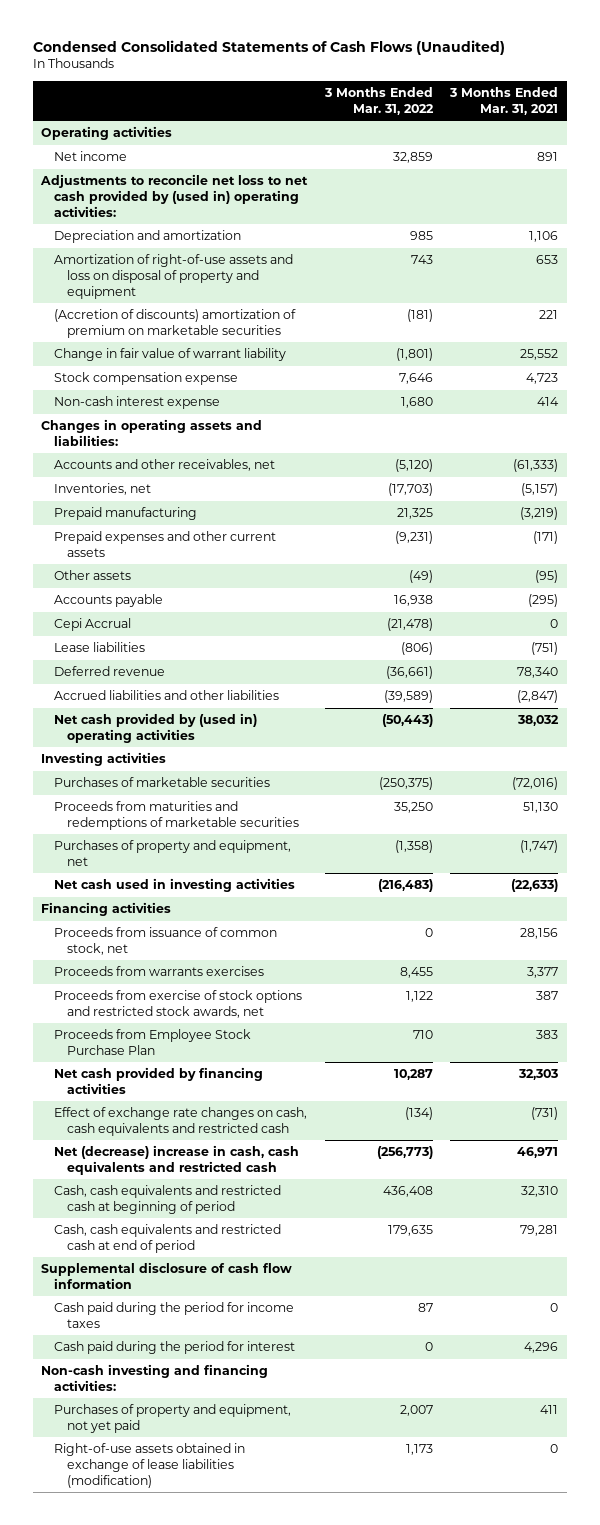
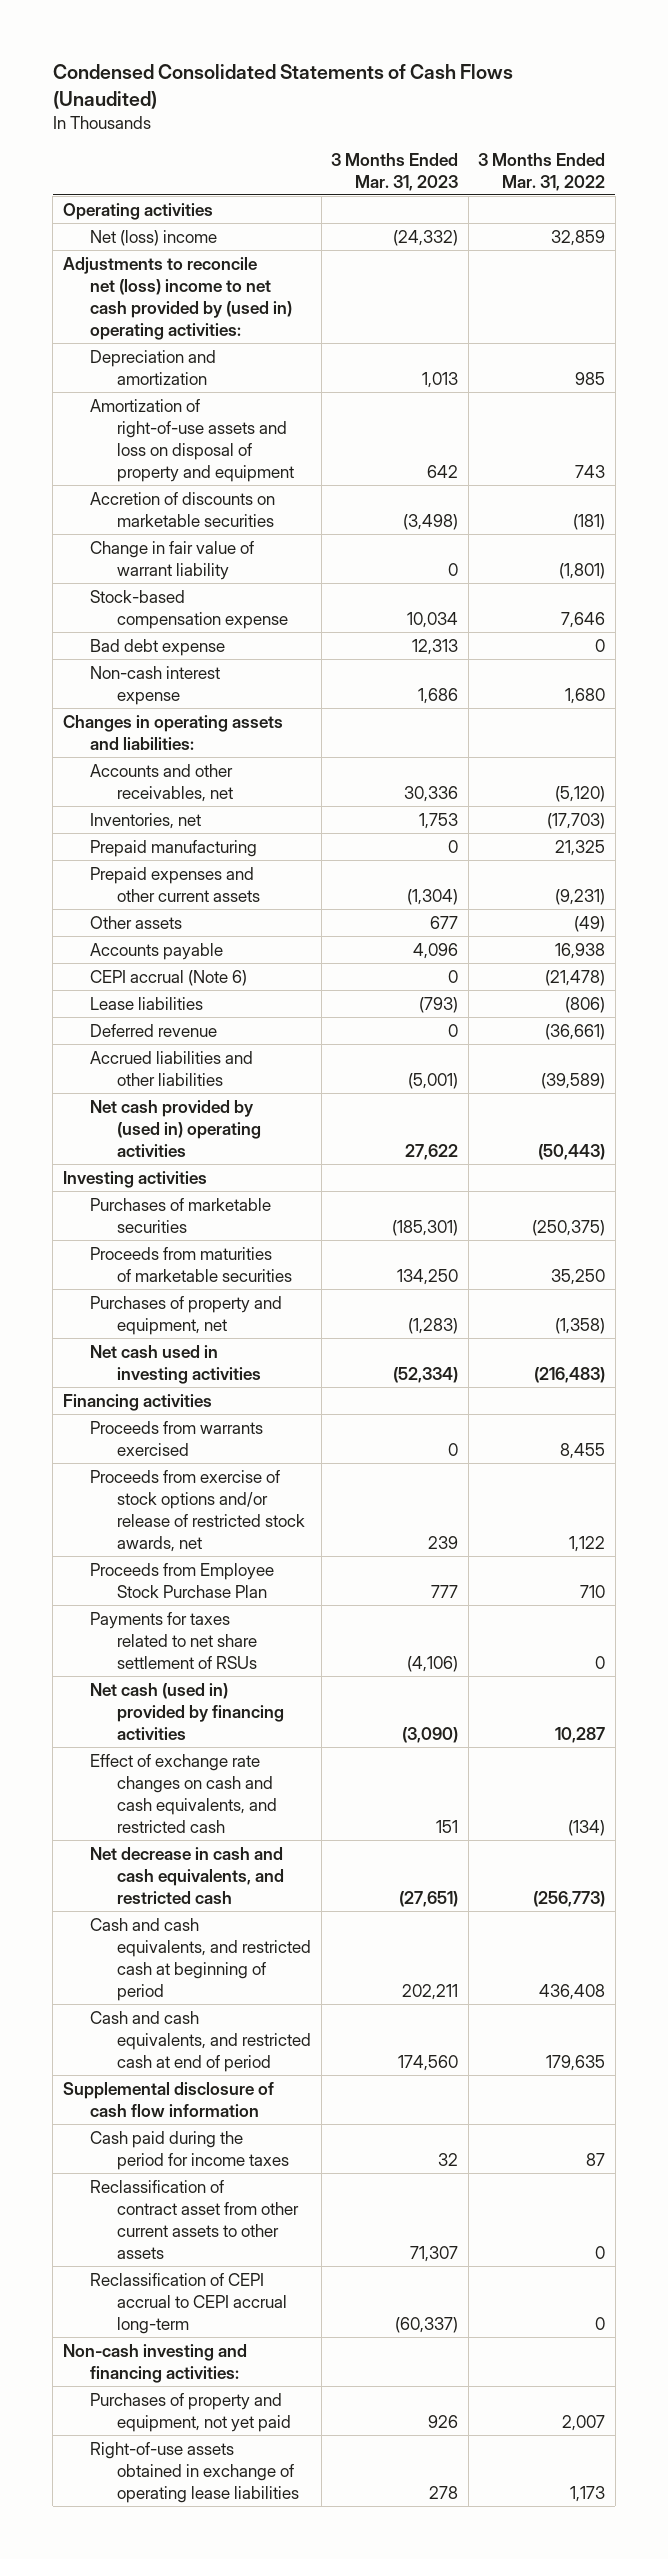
[449,86,559,115] 3 Months Ended Mar. 31, 2021 -> none
none -> [331,152,459,191] 3 Months Ended Mar. 31, 2023
[54,151,128,162] Net income -> [89,229,217,246] Net (loss) income
[40,174,309,217] Adjustments to reconcile net loss to net cash provided by (used in) operating activities: -> [62,256,292,340] Adjustments to reconcile net (loss) income to net cash provided by (used in) operating activities:
[54,309,297,338] (Accretion of discounts) amortization of premium on marketable securities -> [89,491,275,527] Accretion of discounts on marketable securities
[54,372,239,386] Stock compensation expense -> [89,589,288,629] Stock-based compensation expense
none -> [89,638,225,656] Bad debt expense
[54,618,132,632] Cepi Accrual -> [89,969,247,986] CEPI accrual (Note 6)
[54,801,300,830] Proceeds from maturities and redemptions of marketable securities -> [89,1246,292,1282] Proceeds from maturities of marketable securities
[54,927,278,955] Proceeds from issuance of common stock, net -> none
[54,966,265,977] Proceeds from warrants exercises -> [89,1420,263,1456] Proceeds from warrants exercised
[54,990,303,1018] Proceeds from exercise of stock options and restricted stock awards, net -> [89,1469,305,1552] Proceeds from exercise of stock options and/or release of restricted stock awards, net
none -> [89,1611,257,1669] Payments for taxes related to net share settlement of RSUs
[54,1067,264,1094] Net cash provided by financing activities -> [89,1682,284,1740] Net cash (used in) provided by financing activities
[54,1107,308,1136] Effect of exchange rate changes on cash, cash equivalents and restricted cash -> [89,1753,277,1833] Effect of exchange rate changes on cash and cash equivalents, and restricted cash
[54,1145,300,1175] Net (decrease) increase in cash, cash equivalents and restricted cash -> [89,1846,284,1904] Net decrease in cash and cash equivalents, and restricted cash
[54,1185,282,1214] Cash, cash equivalents and restricted cash at beginning of period -> [89,1917,311,2001] Cash and cash equivalents, and restricted cash at beginning of period
[54,1224,282,1253] Cash, cash equivalents and restricted cash at end of period -> [89,2010,311,2072] Cash and cash equivalents, and restricted cash at end of period
[54,1341,296,1355] Cash paid during the period for interest -> none
none -> [89,2179,299,2259] Reclassification of contract asset from other current assets to other assets
none -> [89,2272,287,2334] Reclassification of CEPI accrual to CEPI accrual long-term
[54,1443,246,1488] Right-of-use assets obtained in exchange of lease liabilities (modification) -> [89,2441,299,2503] Right-of-use assets obtained in exchange of operating lease liabilities

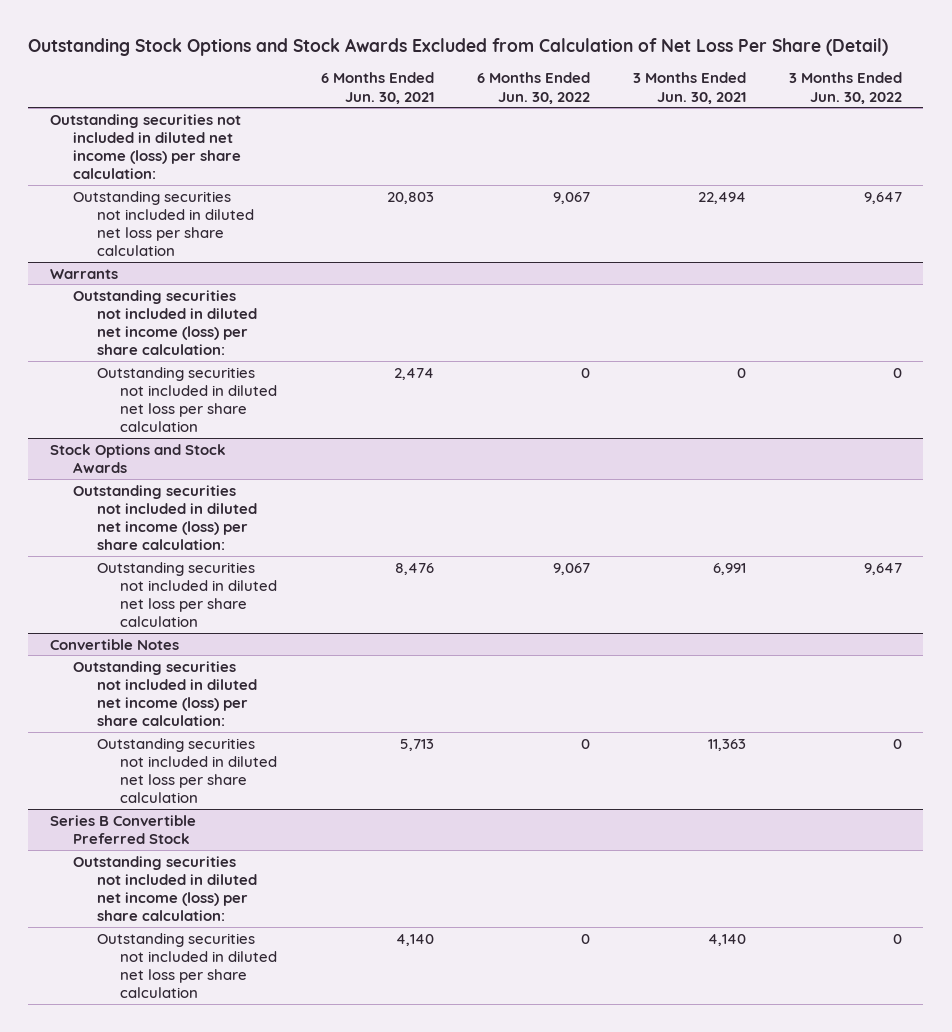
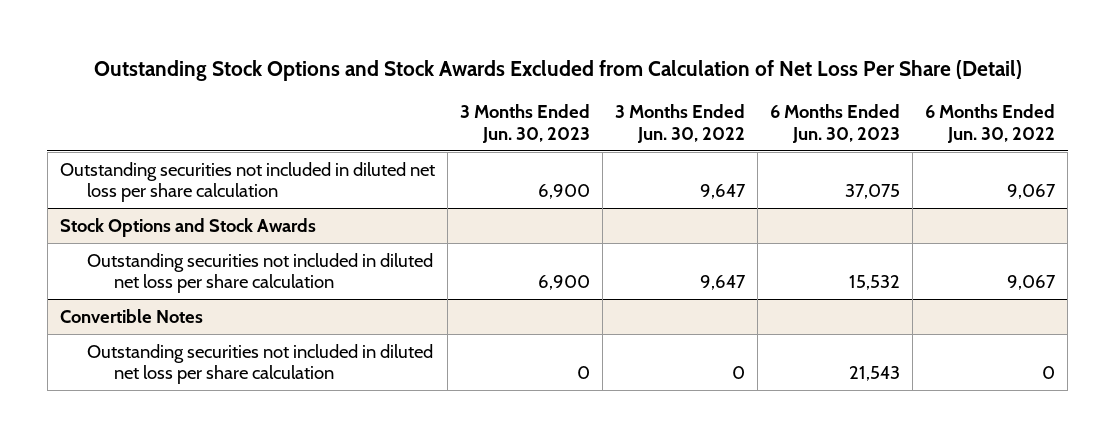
[320,72,434,104] 6 Months Ended Jun. 30, 2021 -> none
[632,72,746,104] 3 Months Ended Jun. 30, 2021 -> none
none -> [459,104,590,143] 3 Months Ended Jun. 30, 2023
none -> [770,104,901,143] 6 Months Ended Jun. 30, 2023
[49,113,242,179] Outstanding securities not included in diluted net income (loss) per share calculation: -> none
[49,268,118,279] Warrants -> none
[73,289,257,355] Outstanding securities not included in diluted net income (loss) per share calculation: -> none
[96,366,278,432] Outstanding securities not included in diluted net loss per share calculation -> none
[73,484,257,550] Outstanding securities not included in diluted net income (loss) per share calculation: -> none
[73,660,257,726] Outstanding securities not included in diluted net income (loss) per share calculation: -> none
[49,814,196,844] Series B Convertible Preferred Stock -> none
[73,855,257,921] Outstanding securities not included in diluted net income (loss) per share calculation: -> none
[96,932,278,998] Outstanding securities not included in diluted net loss per share calculation -> none

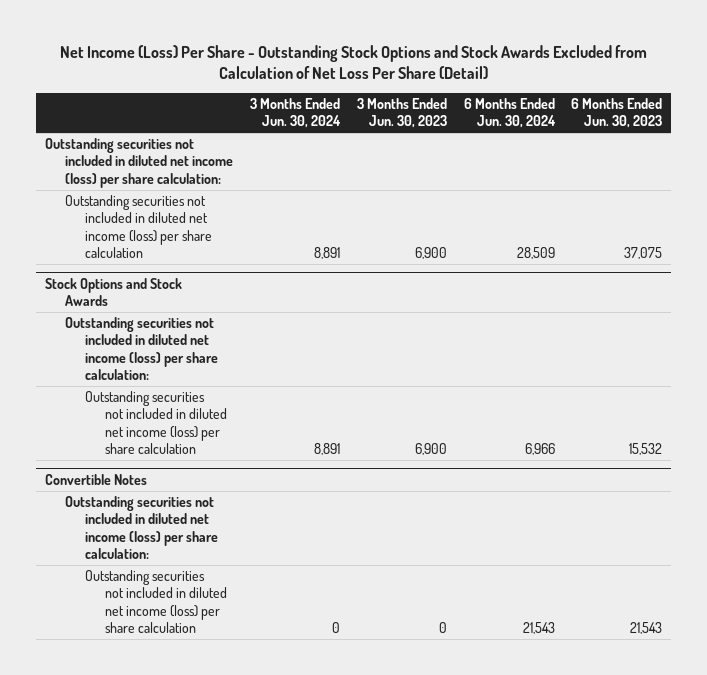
[93,59,1022,81] Outstanding Stock Options and Stock Awards Excluded from Calculation of Net Loss Per Share (Detail) -> [59,44,647,80] Net Income (Loss) Per Share - Outstanding Stock Options and Stock Awards Excluded from Calculation of Net Loss Per Share (Detail)
[615,104,746,143] 3 Months Ended Jun. 30, 2022 -> none
[925,104,1056,143] 6 Months Ended Jun. 30, 2022 -> none
none -> [249,97,341,129] 3 Months Ended Jun. 30, 2024
none -> [463,97,556,129] 6 Months Ended Jun. 30, 2024
none -> [44,138,233,188] Outstanding securities not included in diluted net income (loss) per share calculation:
[59,162,435,203] Outstanding securities not included in diluted net loss per share calculation -> [64,195,212,259] Outstanding securities not included in diluted net income (loss) per share calculation
none -> [64,317,218,381] Outstanding securities not included in diluted net income (loss) per share calculation:
[87,253,434,294] Outstanding securities not included in diluted net loss per share calculation -> [84,391,228,455] Outstanding securities not included in diluted net income (loss) per share calculation
none -> [64,496,218,560] Outstanding securities not included in diluted net income (loss) per share calculation:
[87,344,434,385] Outstanding securities not included in diluted net loss per share calculation -> [84,570,228,634] Outstanding securities not included in diluted net income (loss) per share calculation

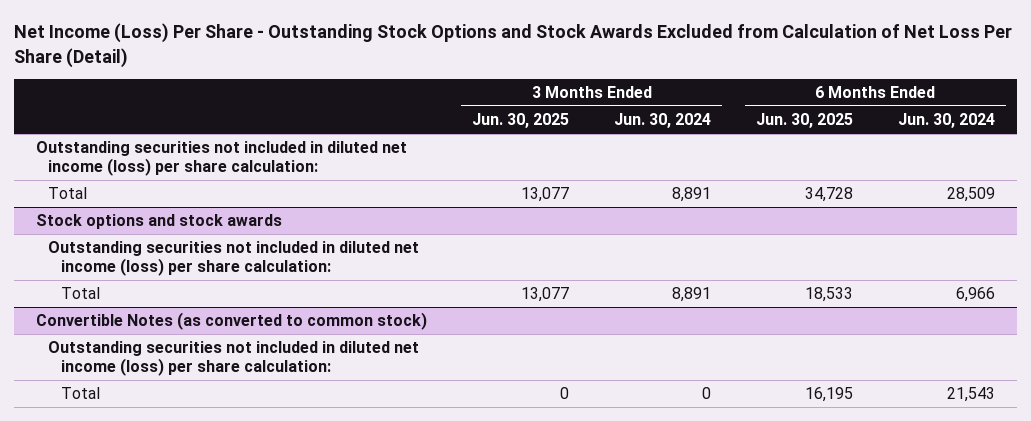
[356,97,447,129] 3 Months Ended Jun. 30, 2023 -> none
[571,97,663,129] 6 Months Ended Jun. 30, 2023 -> none
none -> [472,113,570,129] Jun. 30, 2025
none -> [755,113,853,129] Jun. 30, 2025
[64,195,212,259] Outstanding securities not included in diluted net income (loss) per share calculation -> [48,187,88,200] Total
[44,277,182,307] Stock Options and Stock Awards -> [36,214,283,230] Stock options and stock awards
[84,391,228,455] Outstanding securities not included in diluted net income (loss) per share calculation -> [60,287,100,300] Total
[44,473,147,485] Convertible Notes -> [36,312,428,331] Convertible Notes (as converted to common stock)
[84,570,228,634] Outstanding securities not included in diluted net income (loss) per share calculation -> [60,387,100,400] Total

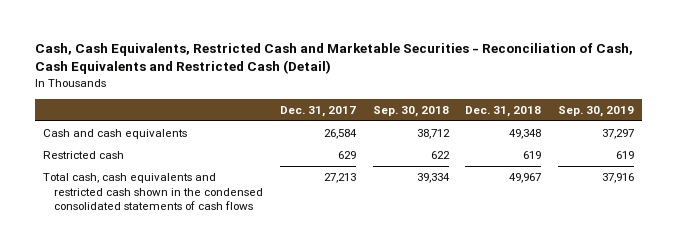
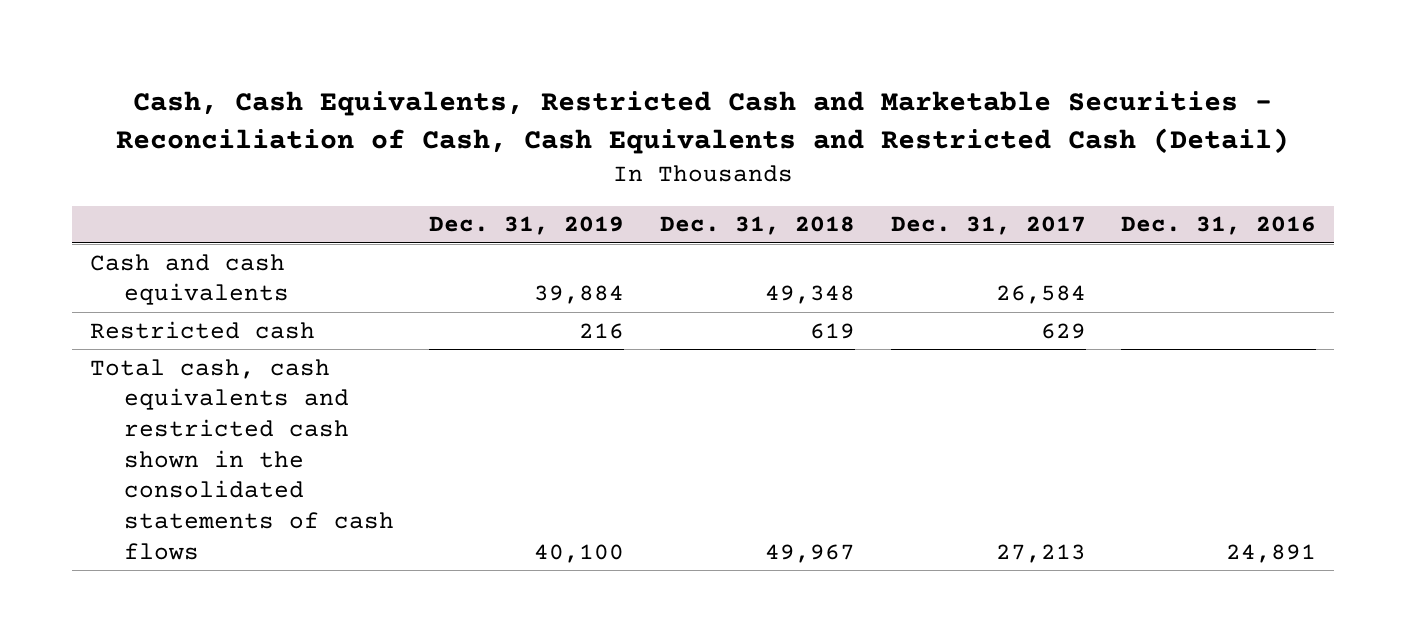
[372,105,449,117] Sep. 30, 2018 -> none
[557,105,634,117] Sep. 30, 2019 -> none
none -> [429,216,625,236] Dec. 31, 2019
none -> [1121,216,1317,236] Dec. 31, 2016
[43,173,264,211] Total cash, cash equivalents and restricted cash shown in the condensed consolidated statements of cash flows -> [89,358,394,560] Total cash, cash equivalents and restricted cash shown in the consolidated statements of cash flows

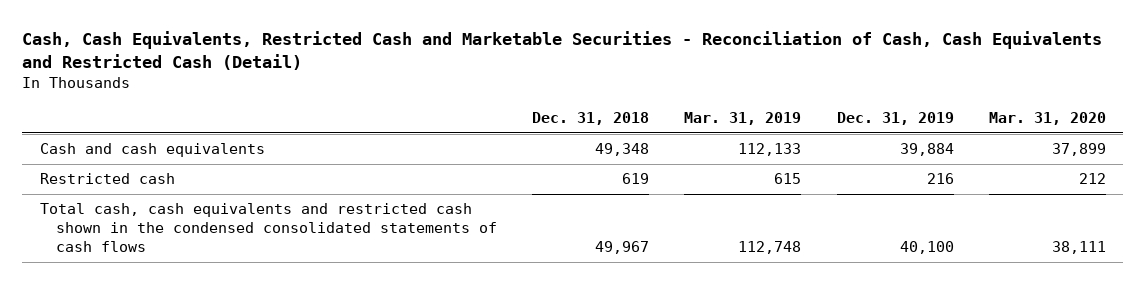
[890,216,1086,236] Dec. 31, 2017 -> none
[1121,216,1317,236] Dec. 31, 2016 -> none
none -> [684,112,802,126] Mar. 31, 2019
none -> [988,112,1106,126] Mar. 31, 2020
[89,358,394,560] Total cash, cash equivalents and restricted cash shown in the consolidated statements of cash flows -> [40,203,498,253] Total cash, cash equivalents and restricted cash shown in the condensed consolidated statements of cash flows

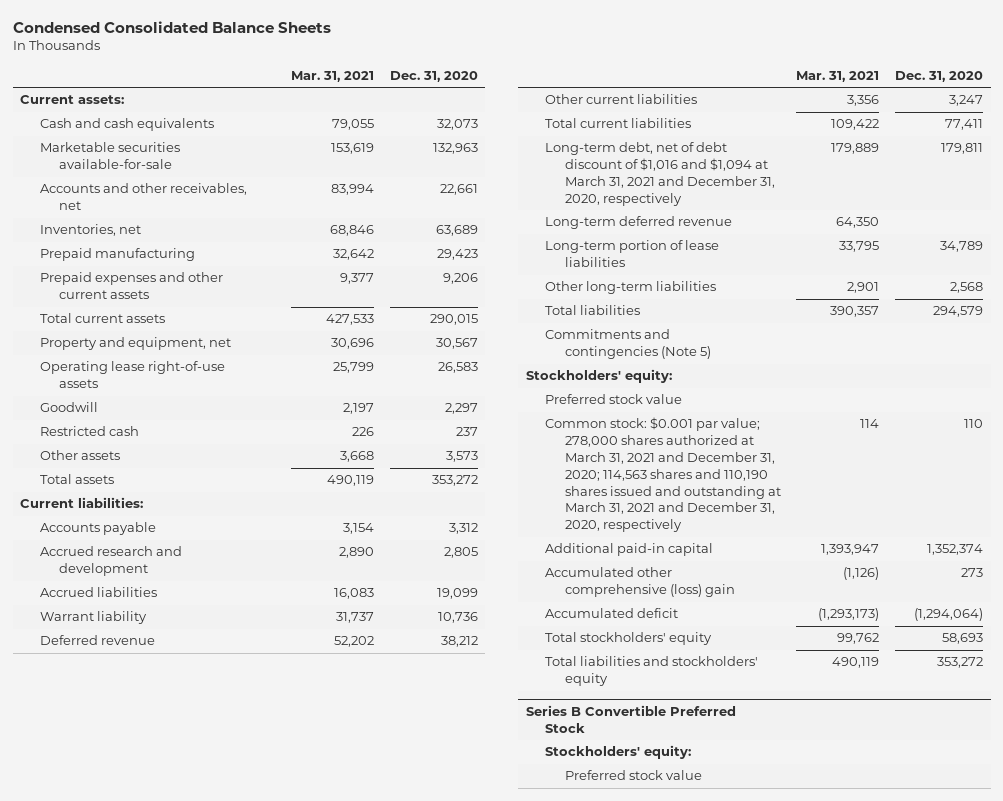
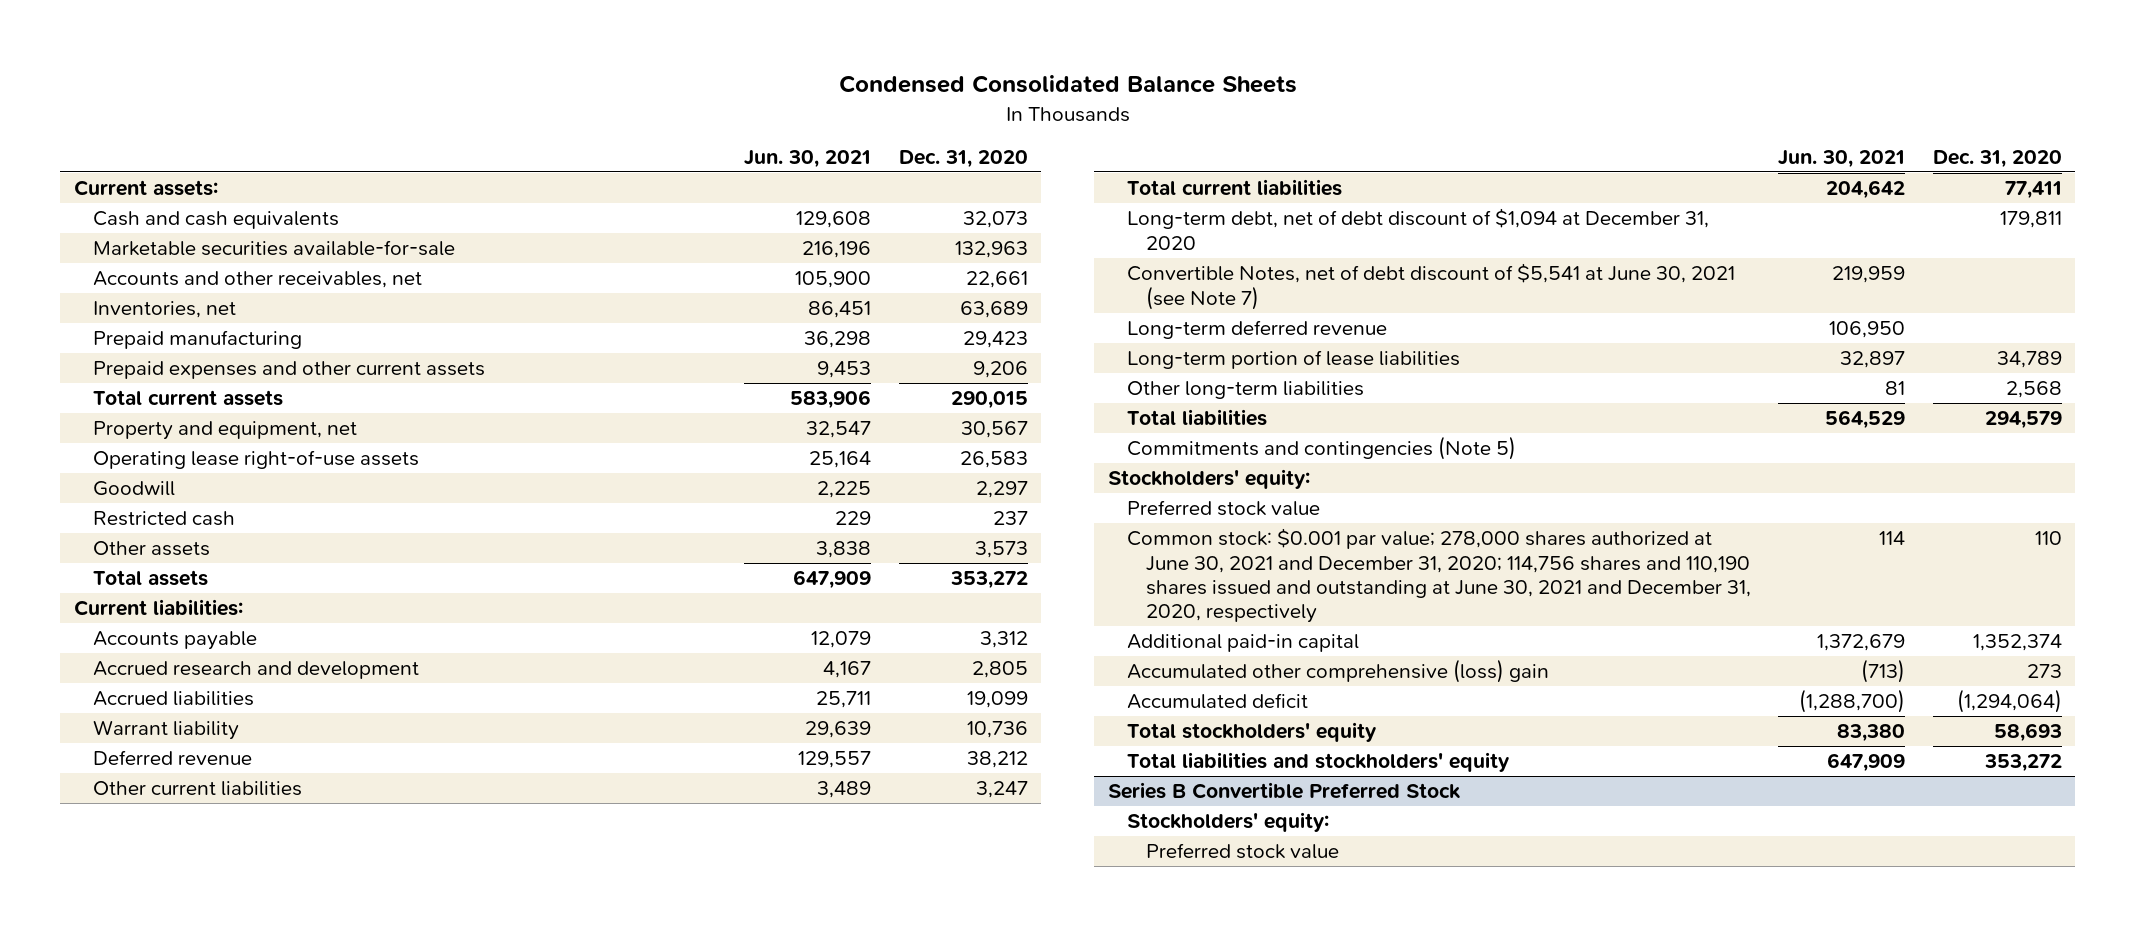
[290,70,374,82] Mar. 31, 2021 -> none
none -> [744,149,872,168] Jun. 30, 2021
[545,142,775,206] Long-term debt, net of debt discount of $1,016 and $1,094 at March 31, 2021 and December 31, 2020, respectively -> [1126,208,1709,250] Long-term debt, net of debt discount of $1,094 at December 31, 2020
none -> [1126,263,1735,310] Convertible Notes, net of debt discount of $5,541 at June 30, 2021 (see Note 7)
[545,417,781,533] Common stock: $0.001 par value; 278,000 shares authorized at March 31, 2021 and December 31, 2020; 114,563 shares and 110,190 shares issued and outstanding at March 31, 2021 and December 31, 2020, respectively -> [1126,528,1751,623] Common stock: $0.001 par value; 278,000 shares authorized at June 30, 2021 and December 31, 2020; 114,756 shares and 110,190 shares issued and outstanding at June 30, 2021 and December 31, 2020, respectively

